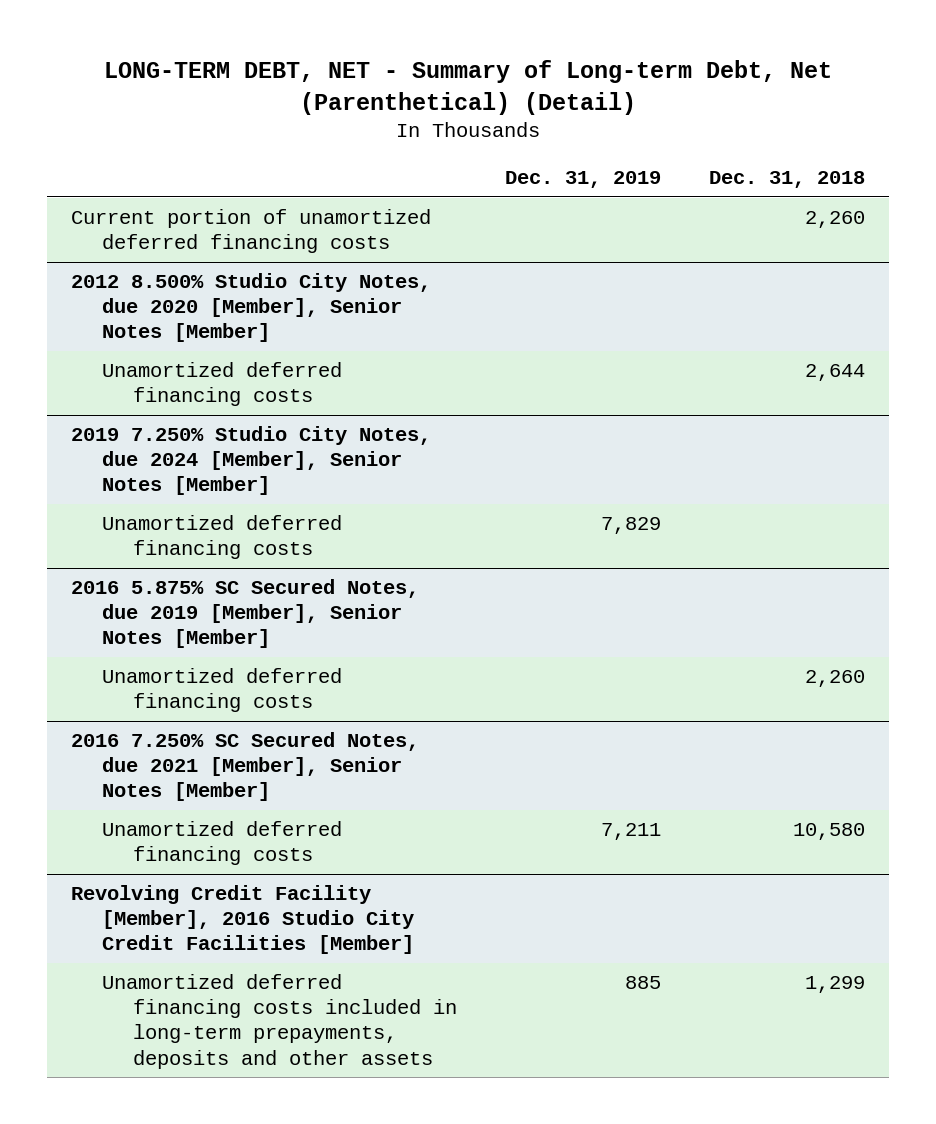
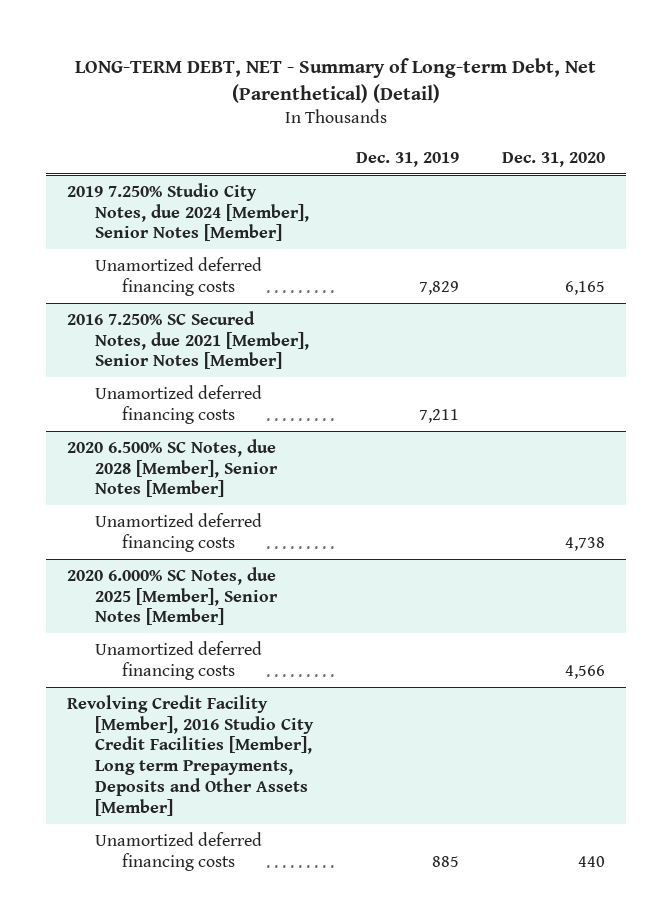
[708,170,865,188] Dec. 31, 2018 -> none
none -> [501,151,605,167] Dec. 31, 2020
[70,209,431,254] Current portion of unamortized deferred financing costs -> none
[70,273,431,343] 2012 8.500% Studio City Notes, due 2020 [Member], Senior Notes [Member] -> none
[101,362,342,407] Unamortized deferred financing costs -> none
[70,579,419,649] 2016 5.875% SC Secured Notes, due 2019 [Member], Senior Notes [Member] -> none
[101,668,342,713] Unamortized deferred financing costs -> none
none -> [67,438,278,498] 2020 6.500% SC Notes, due 2028 [Member], Senior Notes [Member]
none -> [94,512,262,552] Unamortized deferred financing costs
none -> [67,566,278,626] 2020 6.000% SC Notes, due 2025 [Member], Senior Notes [Member]
none -> [94,640,262,680] Unamortized deferred financing costs
[70,885,414,955] Revolving Credit Facility [Member], 2016 Studio City Credit Facilities [Member] -> [67,694,314,816] Revolving Credit Facility [Member], 2016 Studio City Credit Facilities [Member], Long term Prepayments, Deposits and Other Assets [Member]
[101,974,458,1069] Unamortized deferred financing costs included in long-term prepayments, deposits and other assets -> [94,831,262,871] Unamortized deferred financing costs

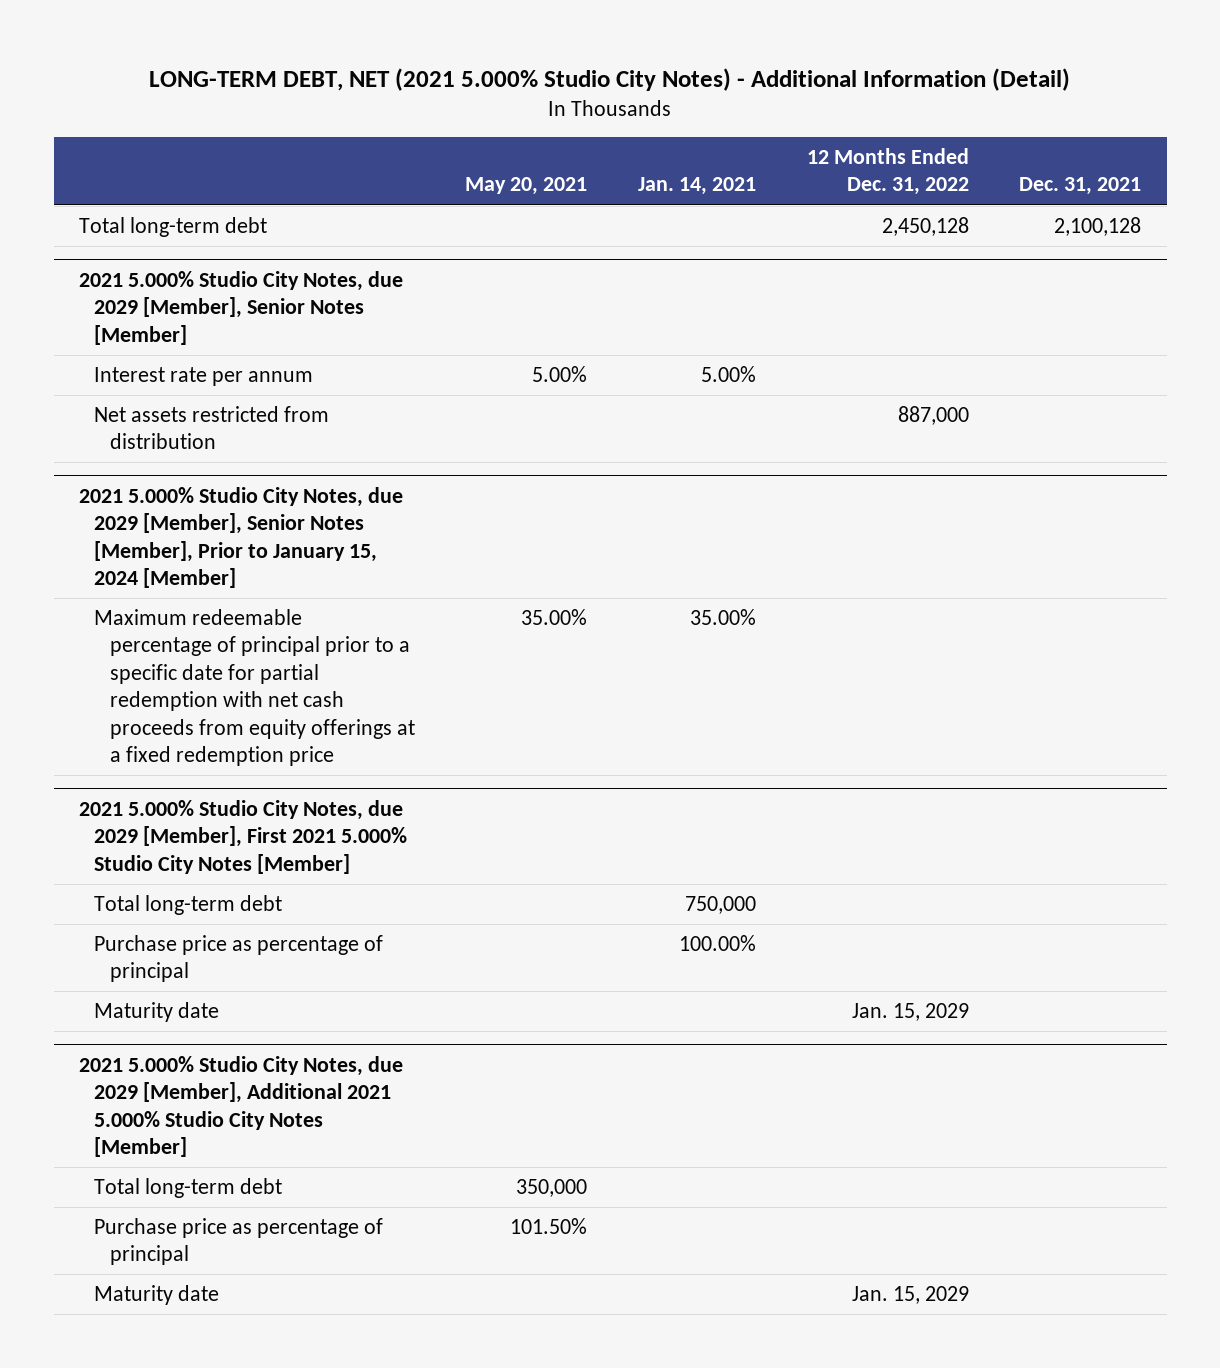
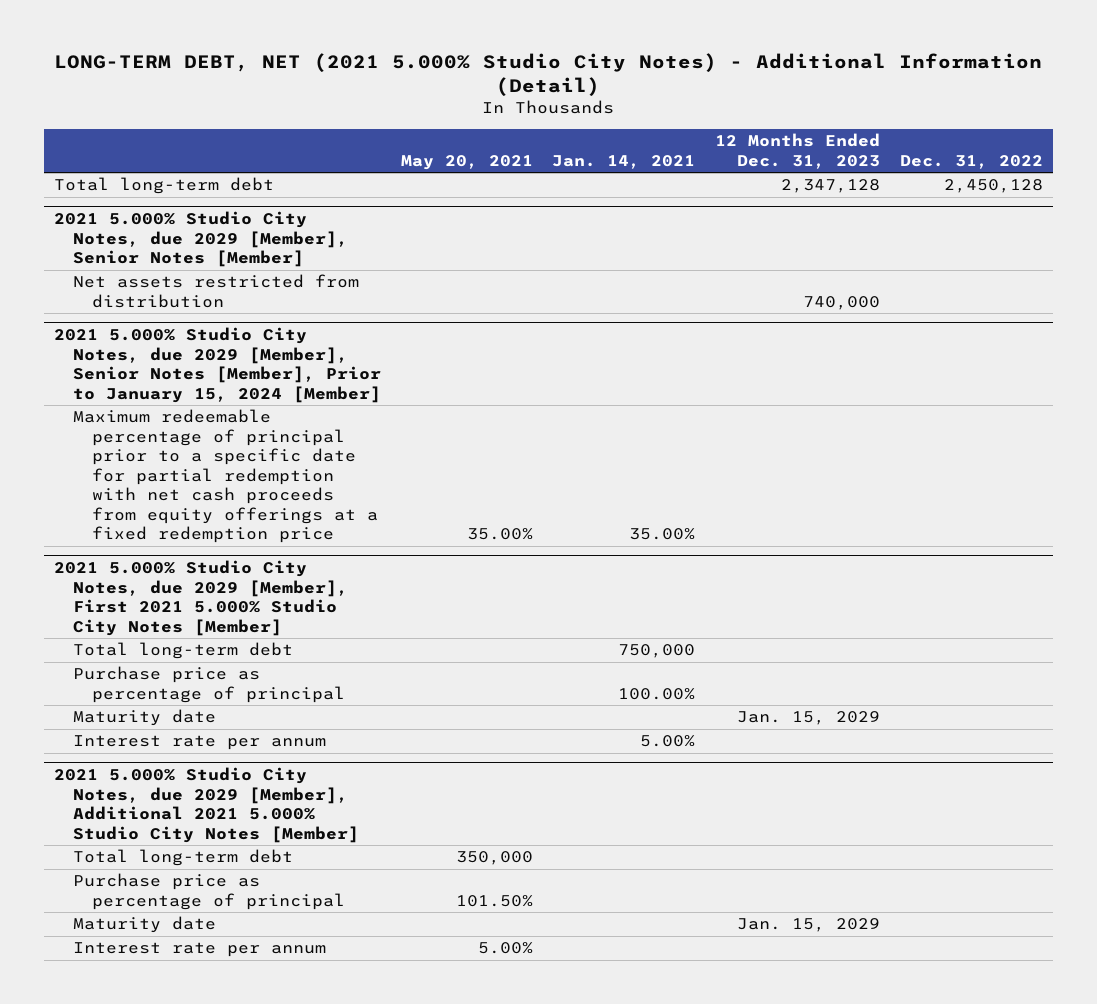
[806,147,969,196] 12 Months Ended Dec. 31, 2022 -> none
[1019,177,1142,196] Dec. 31, 2021 -> none
none -> [715,133,881,169] 12 Months Ended Dec. 31, 2023
none -> [899,154,1043,169] Dec. 31, 2022
[94,366,314,386] Interest rate per annum -> none
none -> [72,735,326,751] Interest rate per annum
none -> [72,942,326,958] Interest rate per annum

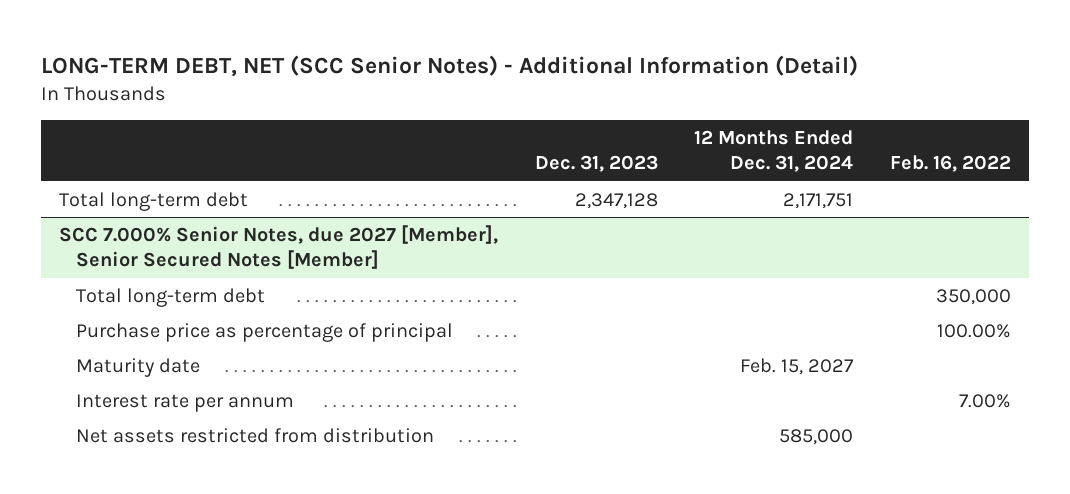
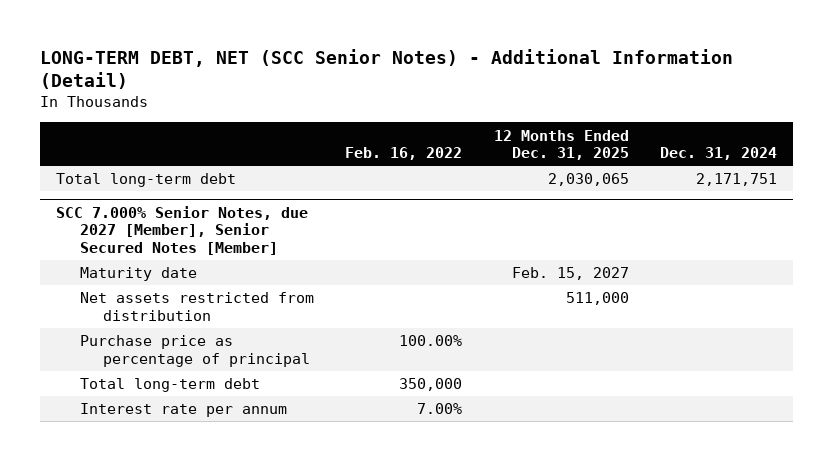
[534,155,658,173] Dec. 31, 2023 -> none
[694,129,854,173] 12 Months Ended Dec. 31, 2024 -> none
none -> [493,129,629,161] 12 Months Ended Dec. 31, 2025
none -> [659,147,777,161] Dec. 31, 2024
[76,322,454,342] Purchase price as percentage of principal -> [79,335,311,367] Purchase price as percentage of principal
[76,287,266,307] Total long-term debt -> [79,378,260,393] Total long-term debt
[76,393,295,412] Interest rate per annum -> [79,403,287,418] Interest rate per annum

